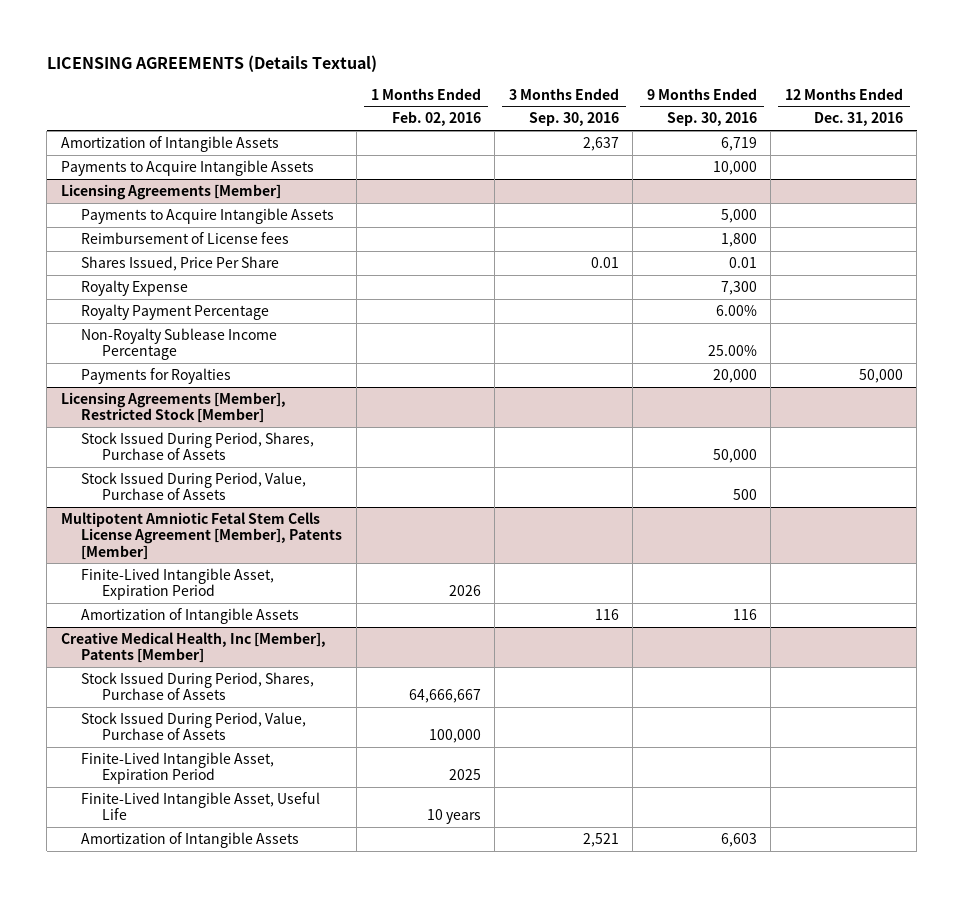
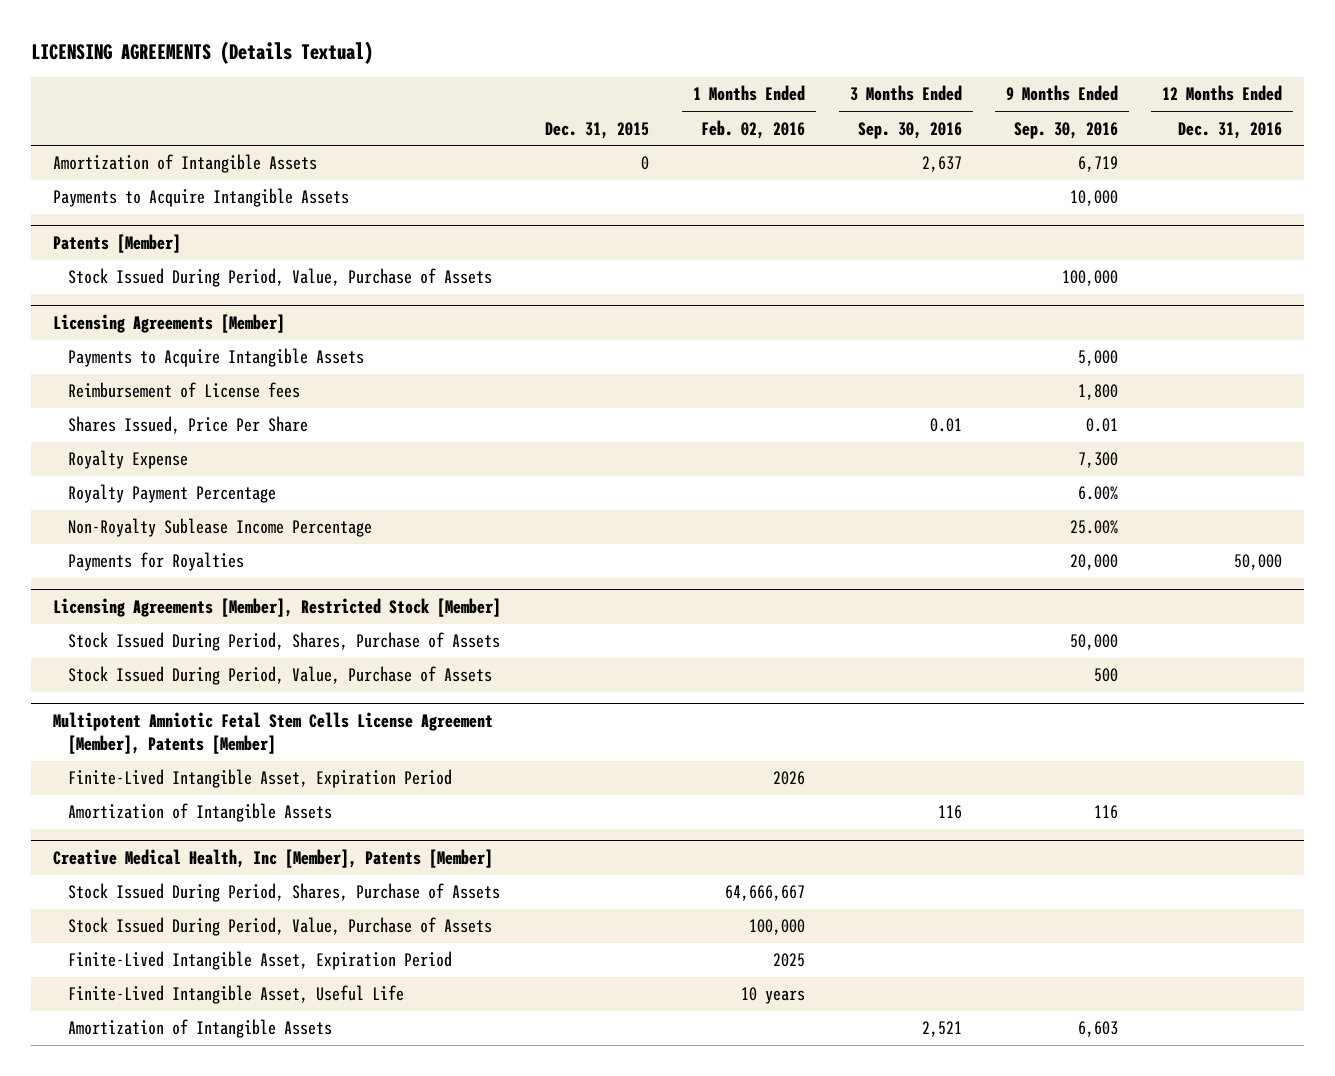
none -> [545,121,650,139] Dec. 31, 2015
none -> [52,234,181,254] Patents [Member]
none -> [68,268,493,288] Stock Issued During Period, Value, Purchase of Assets

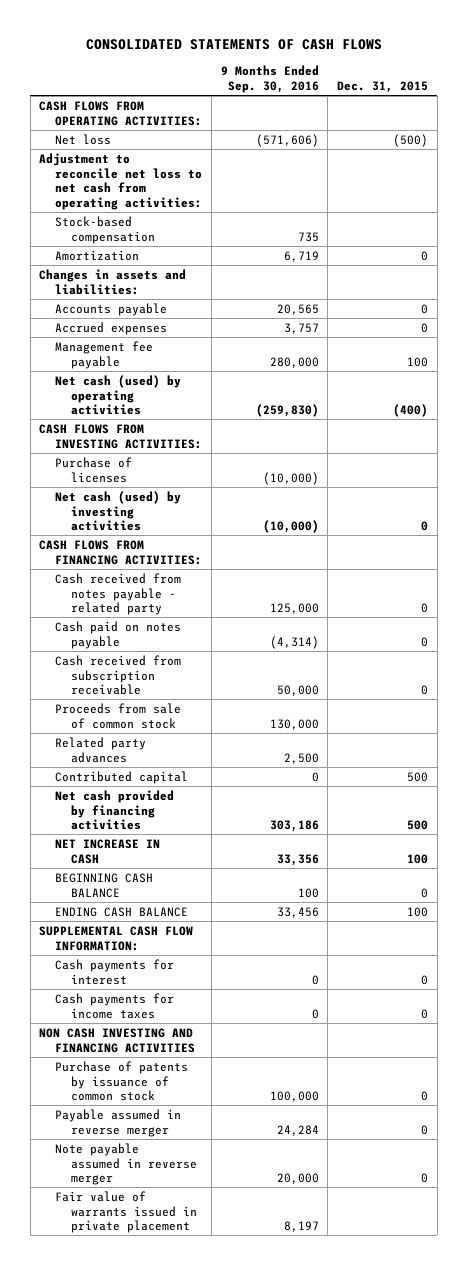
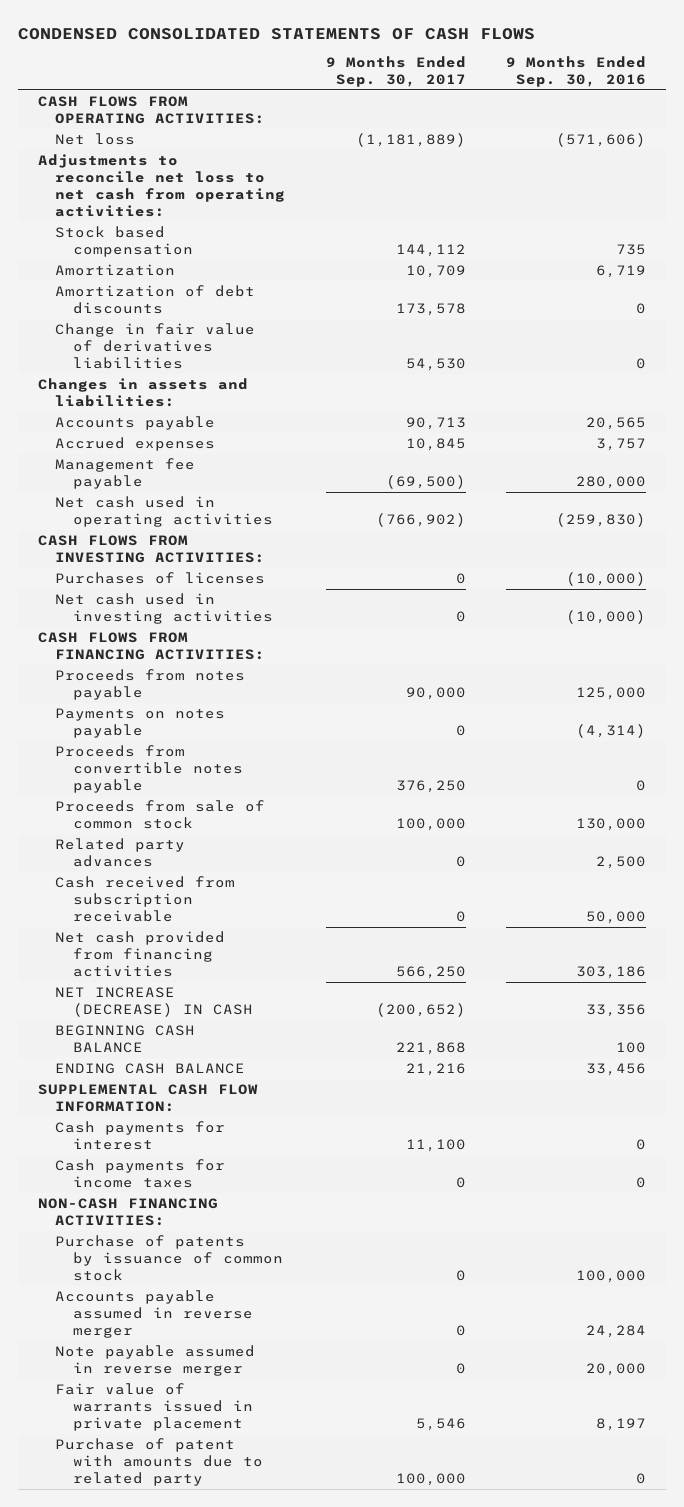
[85,39,382,51] CONSOLIDATED STATEMENTS OF CASH FLOWS -> [17,27,535,40] CONDENSED CONSOLIDATED STATEMENTS OF CASH FLOWS
[337,81,429,94] Dec. 31, 2015 -> none
none -> [325,56,466,88] 9 Months Ended Sep. 30, 2017
[39,152,203,211] Adjustment to reconcile net loss to net cash from operating activities: -> [37,154,286,218] Adjustments to reconcile net loss to net cash from operating activities:
[55,215,156,244] Stock-based compensation -> [55,226,193,258] Stock based compensation
none -> [55,285,256,315] Amortization of debt discounts
none -> [55,323,256,370] Change in fair value of derivatives liabilities
[55,374,182,416] Net cash (used) by operating activities -> [55,496,273,528] Net cash used in operating activities
[55,456,133,483] Purchase of licenses -> [55,572,266,585] Purchases of licenses
[55,490,182,532] Net cash (used) by investing activities -> [55,593,273,625] Net cash used in investing activities
[55,572,182,616] Cash received from notes payable - related party -> [55,669,246,701] Proceeds from notes payable
[55,620,182,649] Cash paid on notes payable -> [55,708,226,739] Payments on notes payable
none -> [55,745,243,794] Proceeds from convertible notes payable
[55,770,189,784] Contributed capital -> none
[55,654,182,696] Cash received from subscription receivable -> [55,876,236,923] Cash received from subscription receivable
[55,789,175,831] Net cash provided by financing activities -> [55,931,226,978] Net cash provided from financing activities
[55,838,161,864] NET INCREASE IN CASH -> [55,987,253,1018] NET INCREASE (DECREASE) IN CASH
[39,1027,196,1053] NON CASH INVESTING AND FINANCING ACTIVITIES -> [37,1198,218,1227] NON-CASH FINANCING ACTIVITIES:
[55,1108,182,1137] Payable assumed in reverse merger -> [55,1290,253,1339] Accounts payable assumed in reverse merger
none -> [55,1438,263,1487] Purchase of patent with amounts due to related party

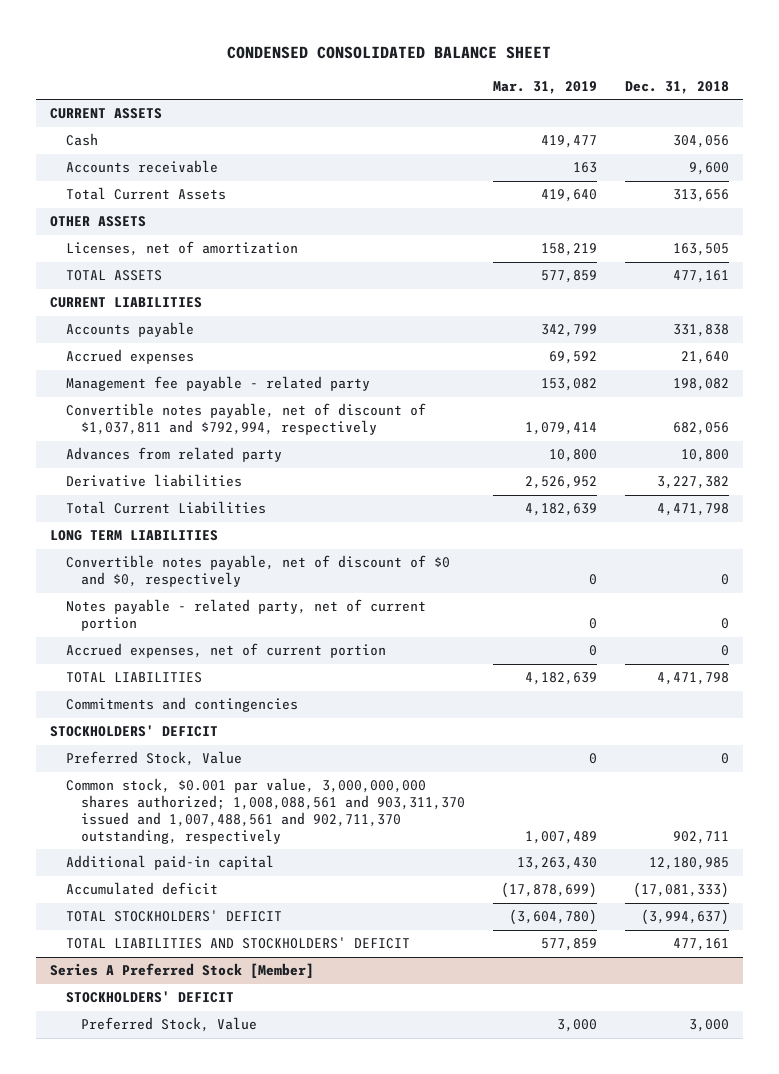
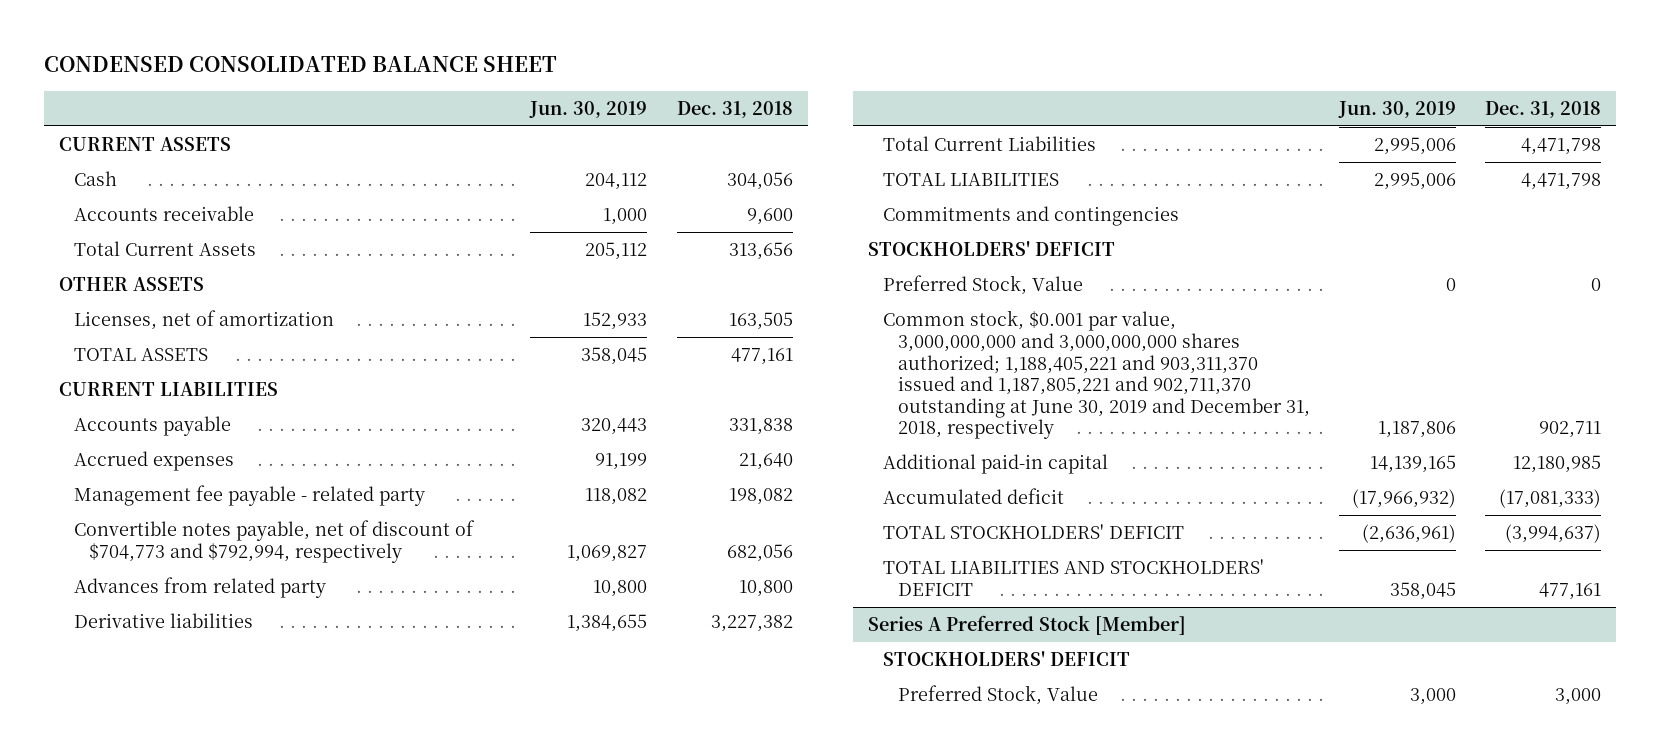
[493,80,598,94] Mar. 31, 2019 -> none
none -> [529,100,648,118] Jun. 30, 2019
[65,403,426,436] Convertible notes payable, net of discount of $1,037,811 and $792,994, respectively -> [73,520,475,563] Convertible notes payable, net of discount of $704,773 and $792,994, respectively
[50,530,219,542] LONG TERM LIABILITIES -> none
[65,555,450,588] Convertible notes payable, net of discount of $0 and $0, respectively -> none
[65,599,426,632] Notes payable - related party, net of current portion -> none
[65,643,386,659] Accrued expenses, net of current portion -> none
[65,778,466,844] Common stock, $0.001 par value, 3,000,000,000 shares authorized; 1,008,088,561 and 903,311,370 issued and 1,007,488,561 and 902,711,370 outstanding, respectively -> [882,310,1310,440] Common stock, $0.001 par value, 3,000,000,000 and 3,000,000,000 shares authorized; 1,188,405,221 and 903,311,370 issued and 1,187,805,221 and 902,711,370 outstanding at June 30, 2019 and December 31, 2018, respectively

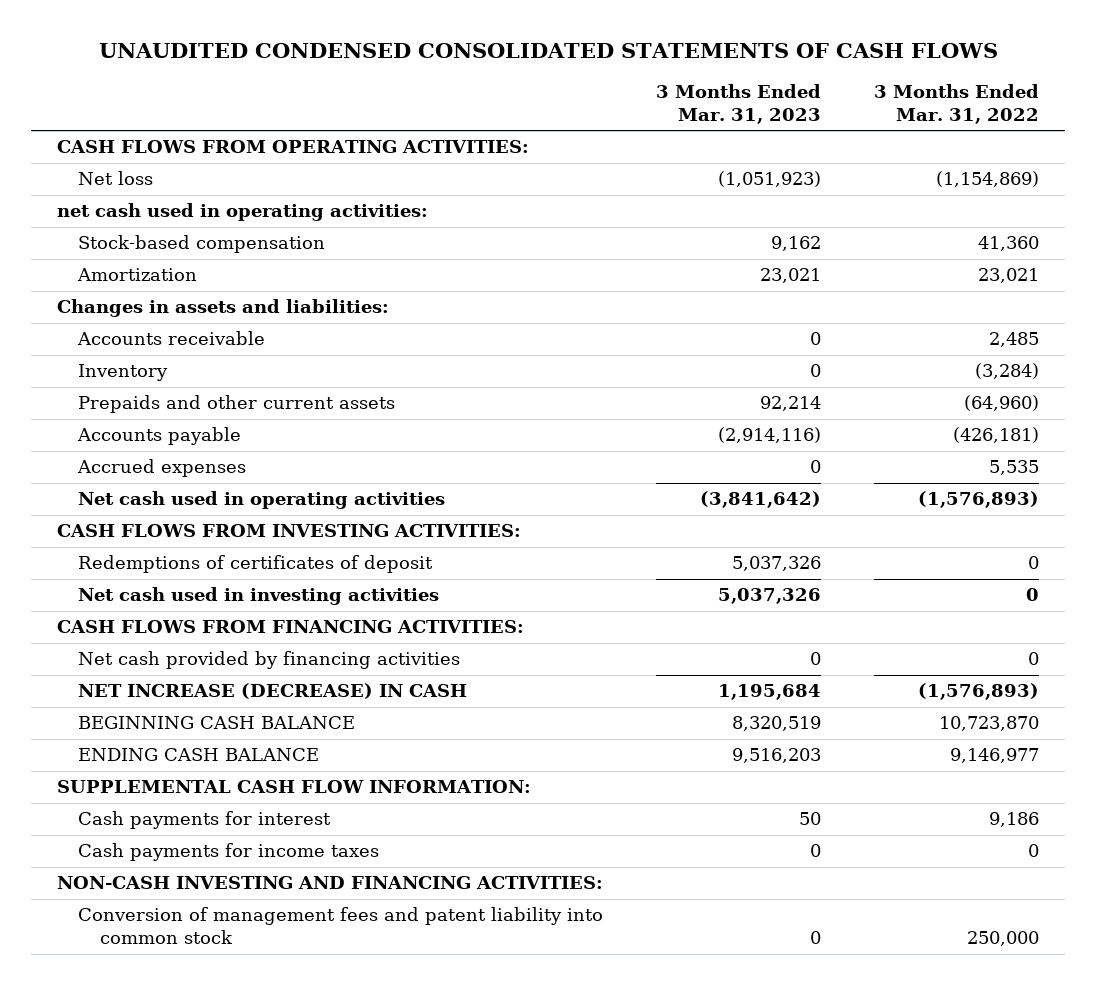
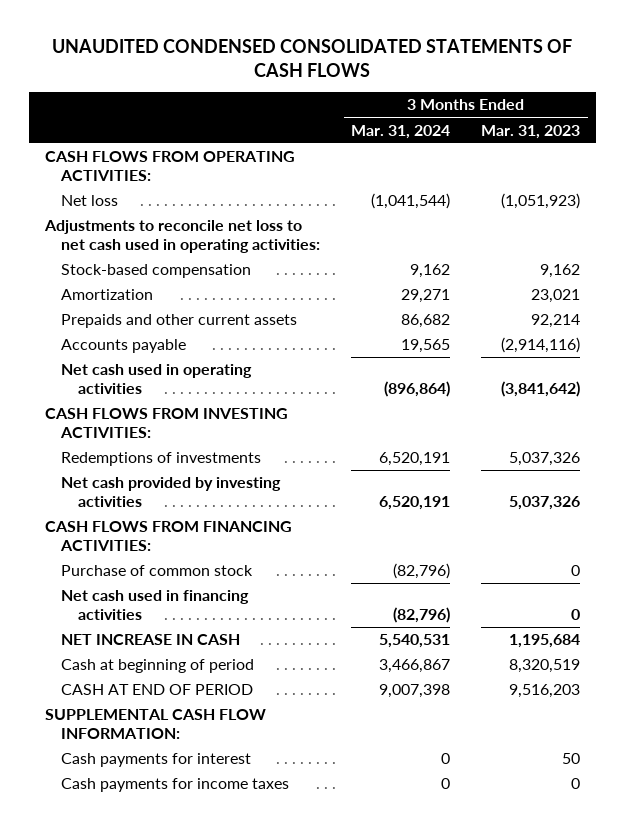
[873,83,1039,124] 3 Months Ended Mar. 31, 2022 -> none
none -> [351,124,451,139] Mar. 31, 2024
[56,203,428,222] net cash used in operating activities: -> [43,220,321,253] Adjustments to reconcile net loss to net cash used in operating activities:
[56,299,389,318] Changes in assets and liabilities: -> none
[77,331,266,346] Accounts receivable -> none
[78,364,169,382] Inventory -> none
[77,459,247,478] Accrued expenses -> none
[78,555,434,574] Redemptions of certificates of deposit -> [61,452,262,467] Redemptions of investments
[78,587,440,606] Net cash used in investing activities -> [61,477,282,507] Net cash provided by investing activities
none -> [61,565,254,577] Purchase of common stock
[78,651,461,670] Net cash provided by financing activities -> [61,590,250,620] Net cash used in financing activities
[78,683,468,700] NET INCREASE (DECREASE) IN CASH -> [61,634,241,646] NET INCREASE IN CASH
[78,716,356,730] BEGINNING CASH BALANCE -> [61,659,255,674] Cash at beginning of period
[78,748,320,762] ENDING CASH BALANCE -> [61,684,254,696] CASH AT END OF PERIOD
[56,876,603,890] NON-CASH INVESTING AND FINANCING ACTIVITIES: -> none
[78,907,604,945] Conversion of management fees and patent liability into common stock -> none

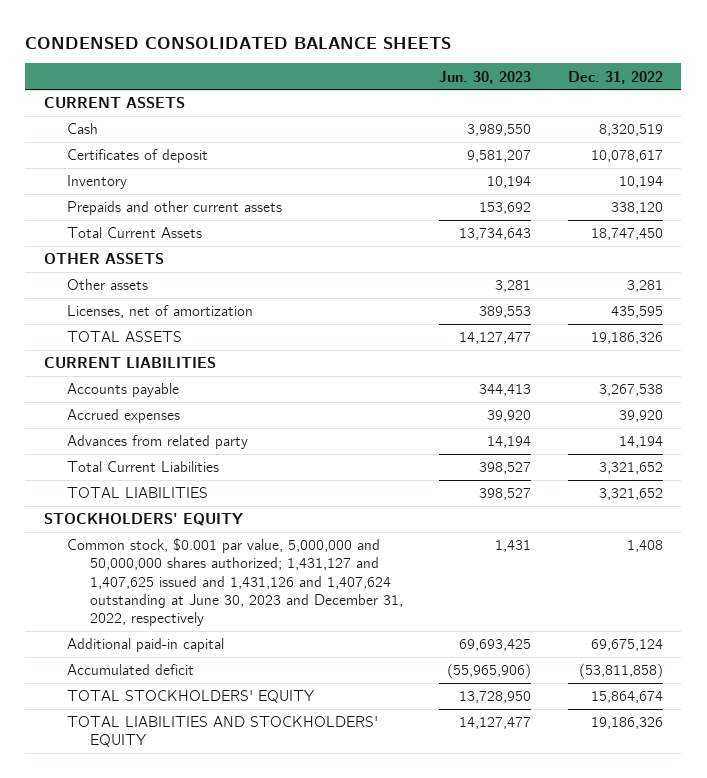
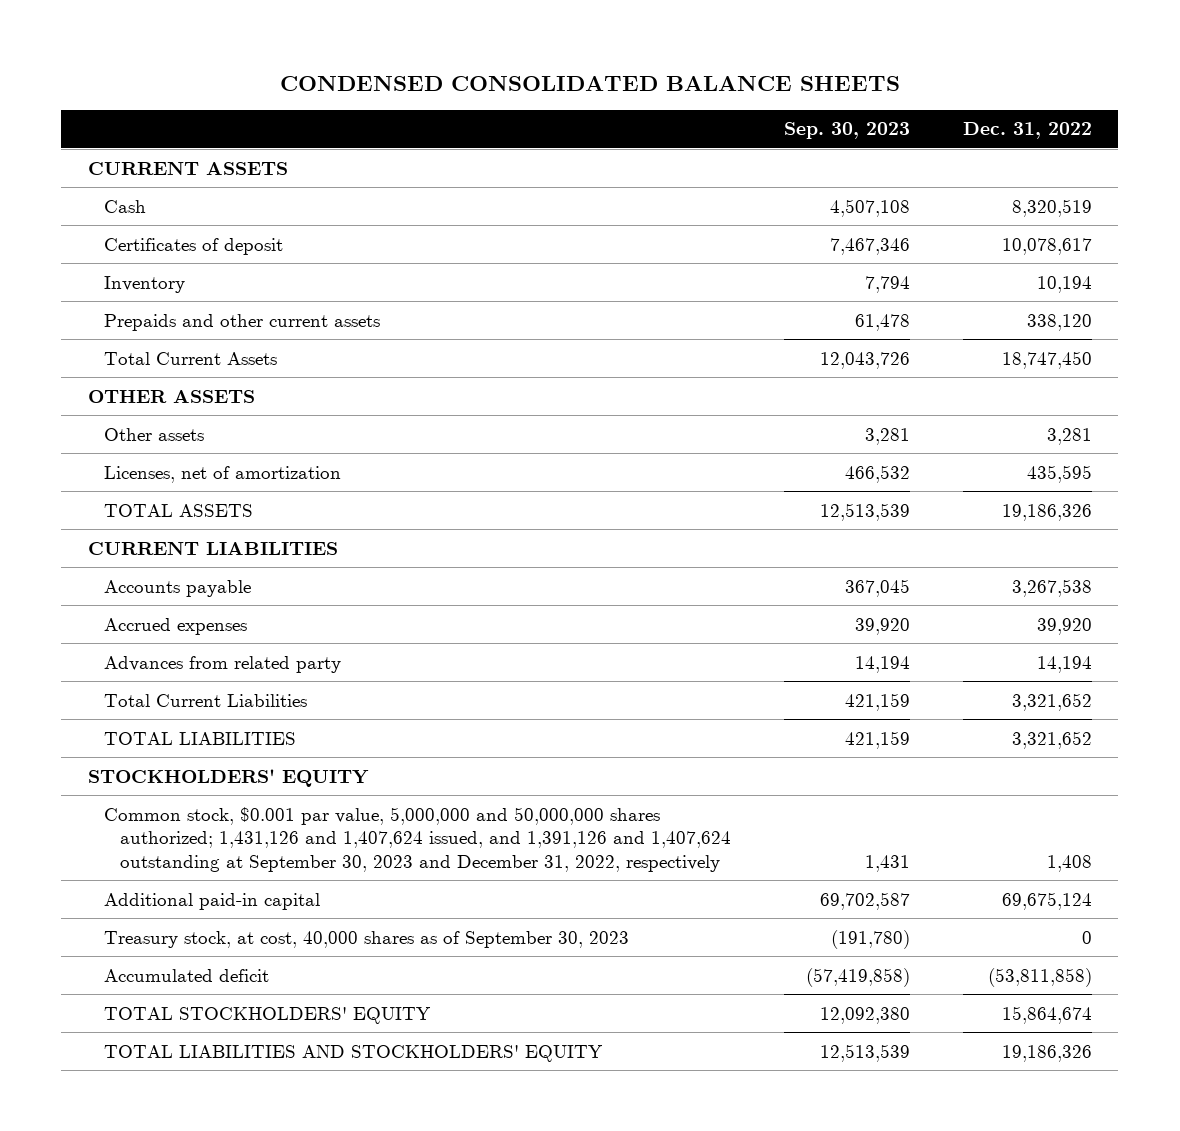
[439,70,532,84] Jun. 30, 2023 -> none
none -> [783,122,910,140] Sep. 30, 2023
[66,538,403,626] Common stock, $0.001 par value, 5,000,000 and 50,000,000 shares authorized; 1,431,127 and 1,407,625 issued and 1,431,126 and 1,407,624 outstanding at June 30, 2023 and December 31, 2022, respectively -> [103,806,731,872] Common stock, $0.001 par value, 5,000,000 and 50,000,000 shares authorized; 1,431,126 and 1,407,624 issued, and 1,391,126 and 1,407,624 outstanding at September 30, 2023 and December 31, 2022, respectively
none -> [103,930,629,948] Treasury stock, at cost, 40,000 shares as of September 30, 2023

